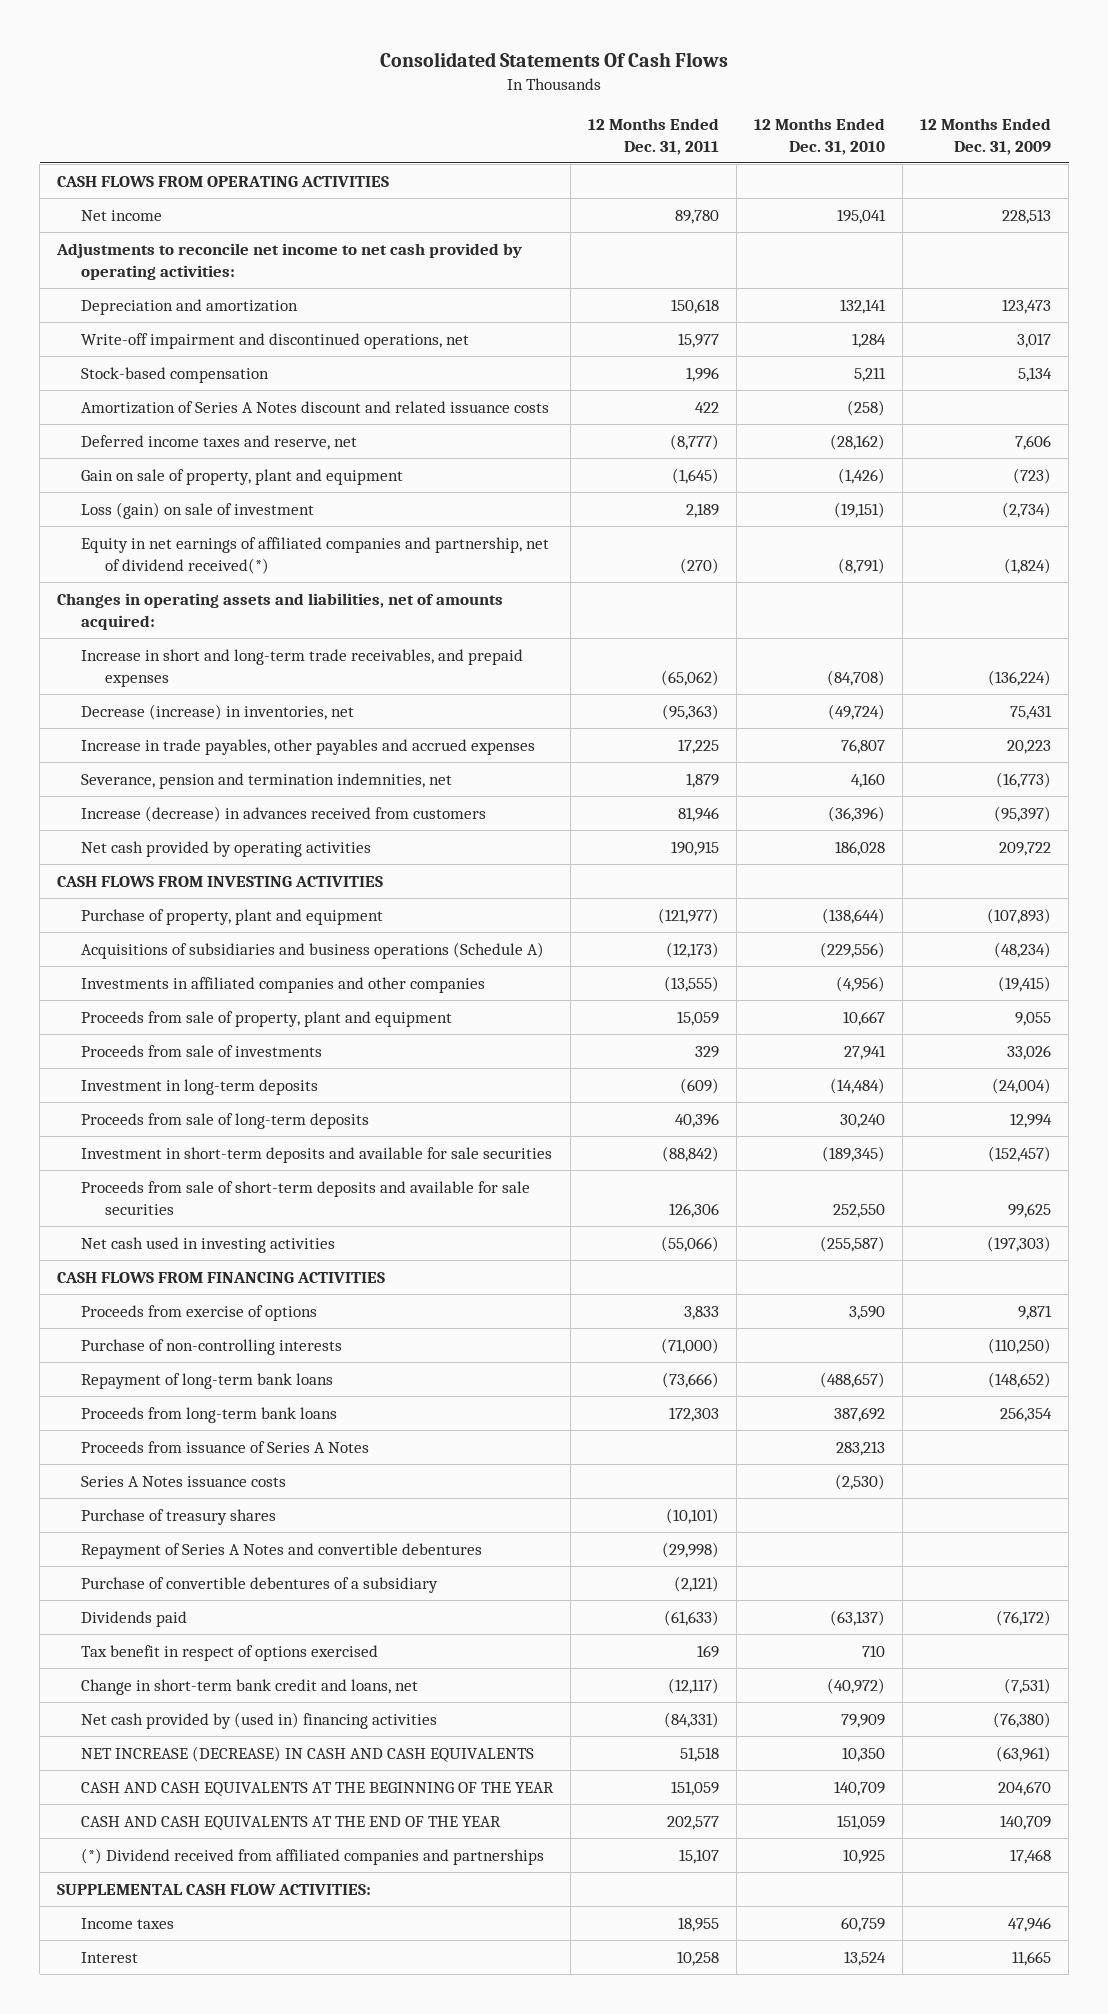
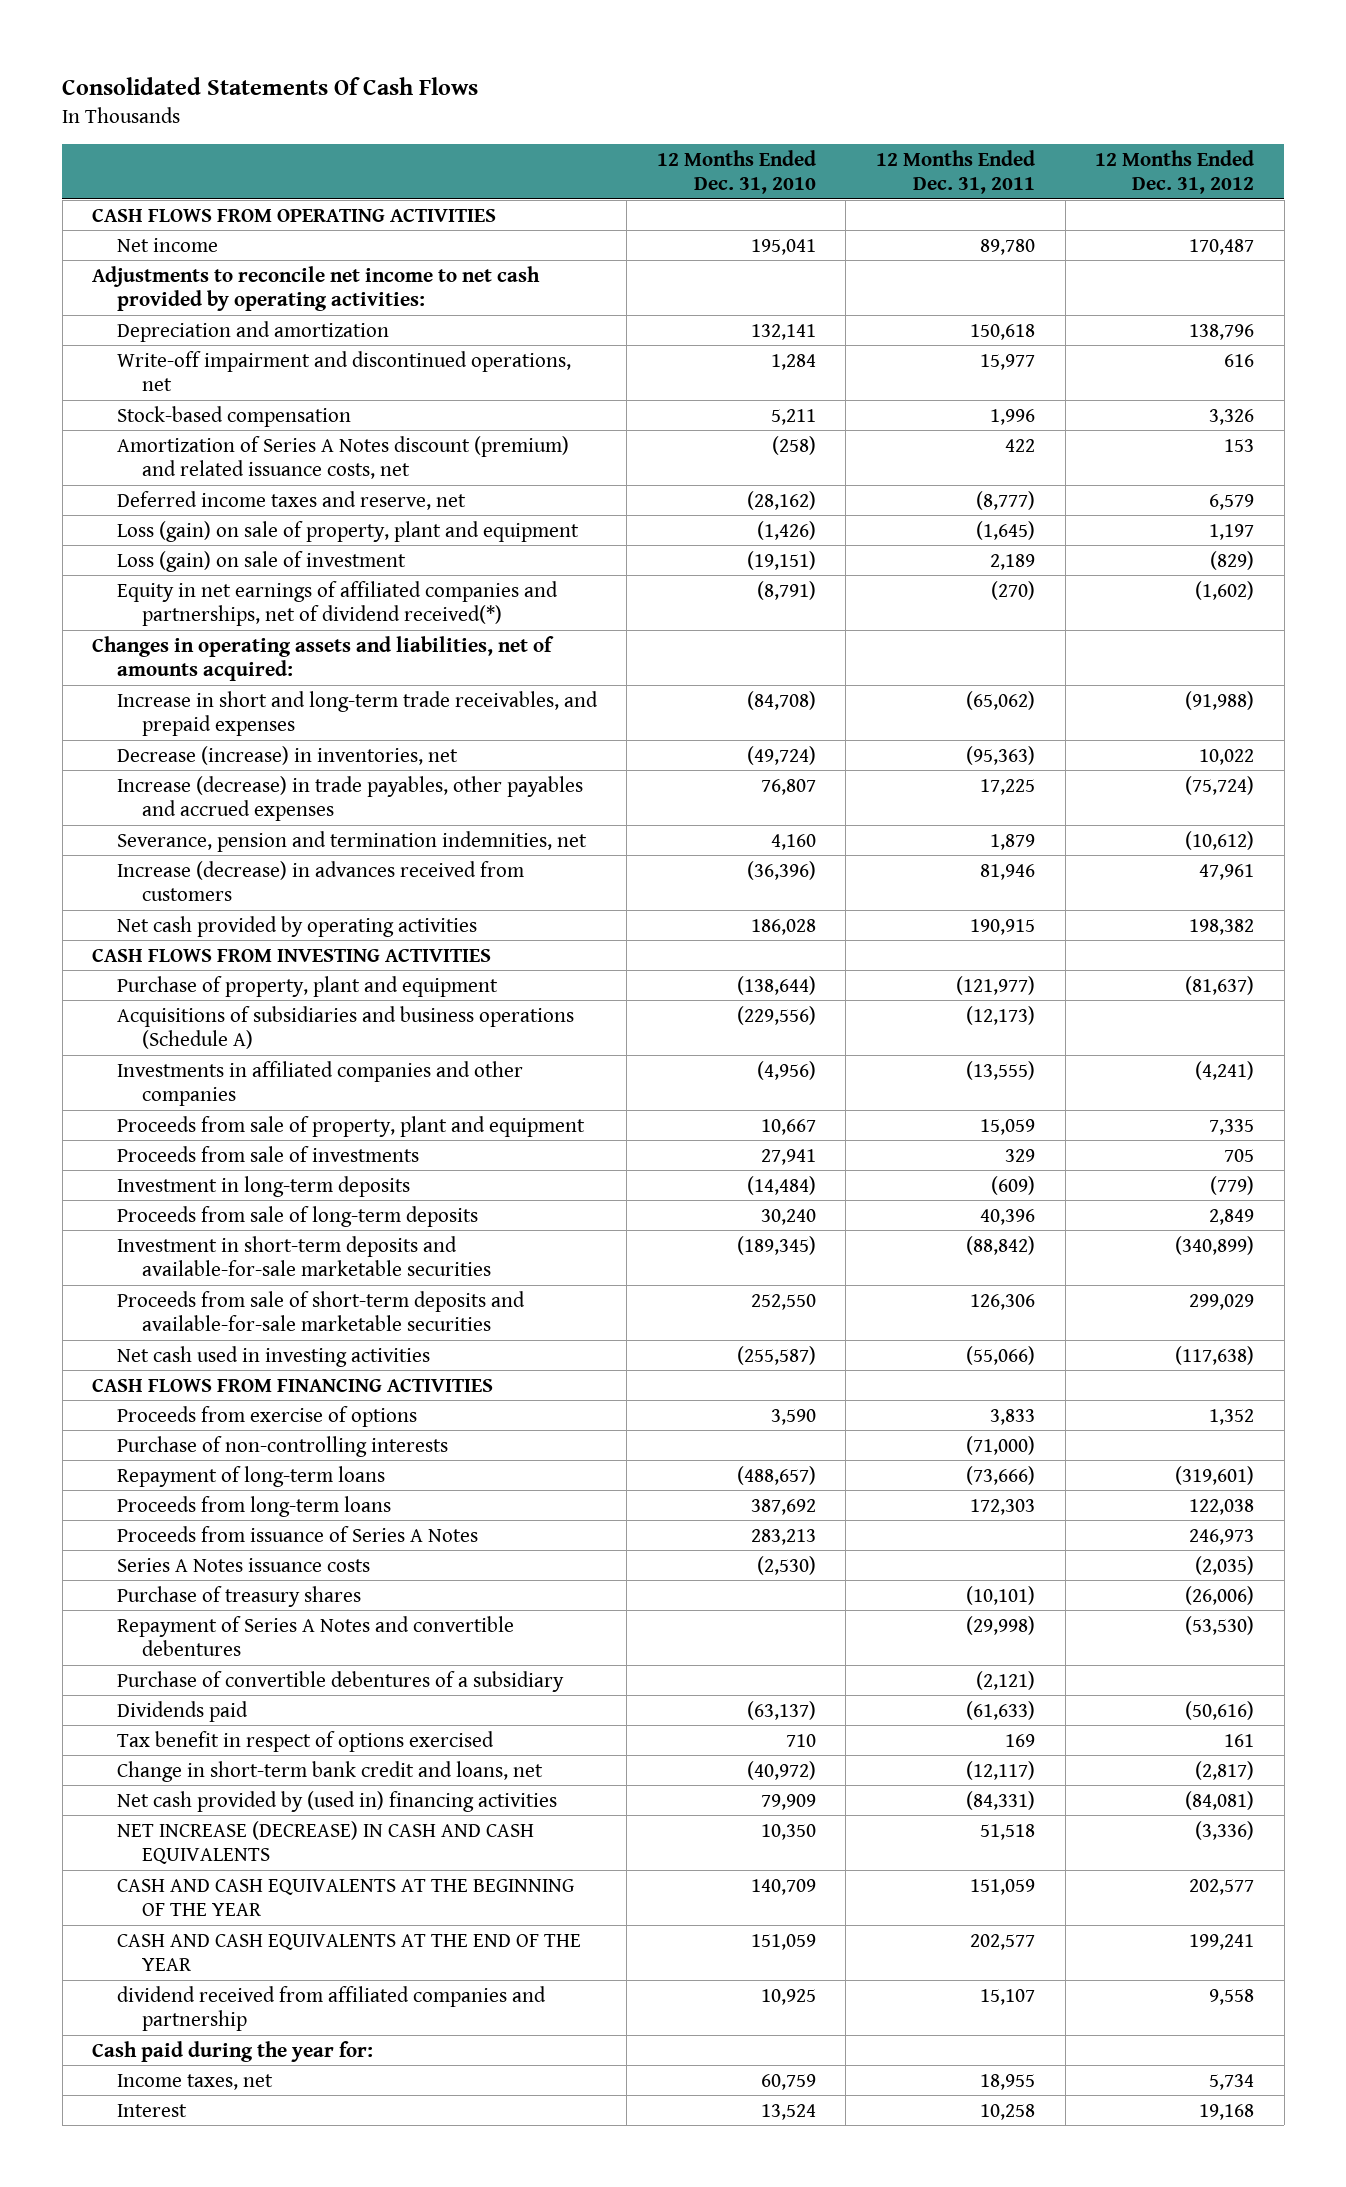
[920,117,1052,155] 12 Months Ended Dec. 31, 2009 -> none
none -> [1095,149,1255,195] 12 Months Ended Dec. 31, 2012
[81,400,550,414] Amortization of Series A Notes discount and related issuance costs -> [116,435,569,480] Amortization of Series A Notes discount (premium) and related issuance costs, net
[81,468,404,485] Gain on sale of property, plant and equipment -> [116,520,579,542] Loss (gain) on sale of property, plant and equipment
[81,536,550,574] Equity in net earnings of affiliated companies and partnership, net of dividend received(*) -> [116,580,558,627] Equity in net earnings of affiliated companies and partnerships, net of dividend received(*)
[81,738,536,755] Increase in trade payables, other payables and accrued expenses -> [116,775,583,822] Increase (decrease) in trade payables, other payables and accrued expenses
[81,1146,553,1163] Investment in short-term deposits and available for sale securities -> [116,1235,491,1277] Investment in short-term deposits and available-for-sale marketable securities
[81,1180,531,1215] Proceeds from sale of short-term deposits and available for sale securities -> [116,1290,525,1332] Proceeds from sale of short-term deposits and available-for-sale marketable securities
[81,1372,334,1389] Repayment of long-term bank loans -> [116,1465,385,1487] Repayment of long-term loans
[81,1406,338,1423] Proceeds from long-term bank loans -> [116,1495,391,1517] Proceeds from long-term loans
[57,1883,372,1895] SUPPLEMENTAL CASH FLOW ACTIVITIES: -> none
[81,1847,545,1865] (*) Dividend received from affiliated companies and partnerships -> [116,1985,546,2032] dividend received from affiliated companies and partnership
none -> [92,2040,374,2062] Cash paid during the year for:
[81,1917,175,1929] Income taxes -> [116,2073,273,2090] Income taxes, net

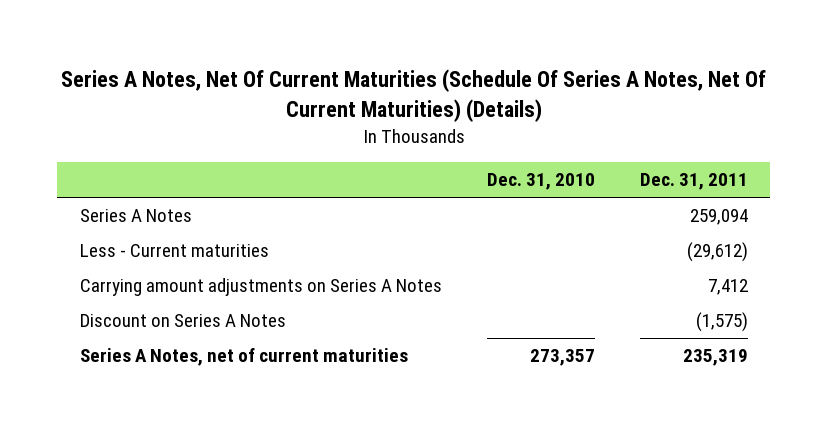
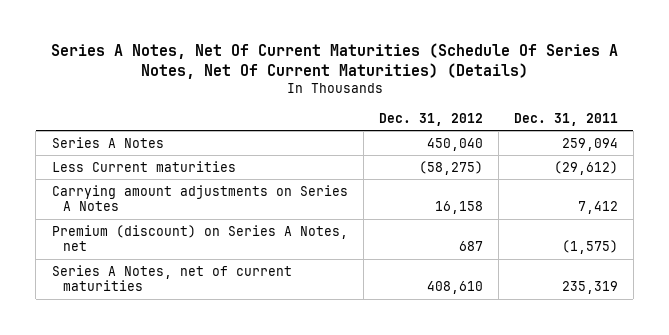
[486,173,595,191] Dec. 31, 2010 -> none
none -> [378,112,483,126] Dec. 31, 2012
[79,244,269,258] Less - Current maturities -> [51,160,236,172] Less Current maturities
[79,314,286,328] Discount on Series A Notes -> [51,224,348,252] Premium (discount) on Series A Notes, net

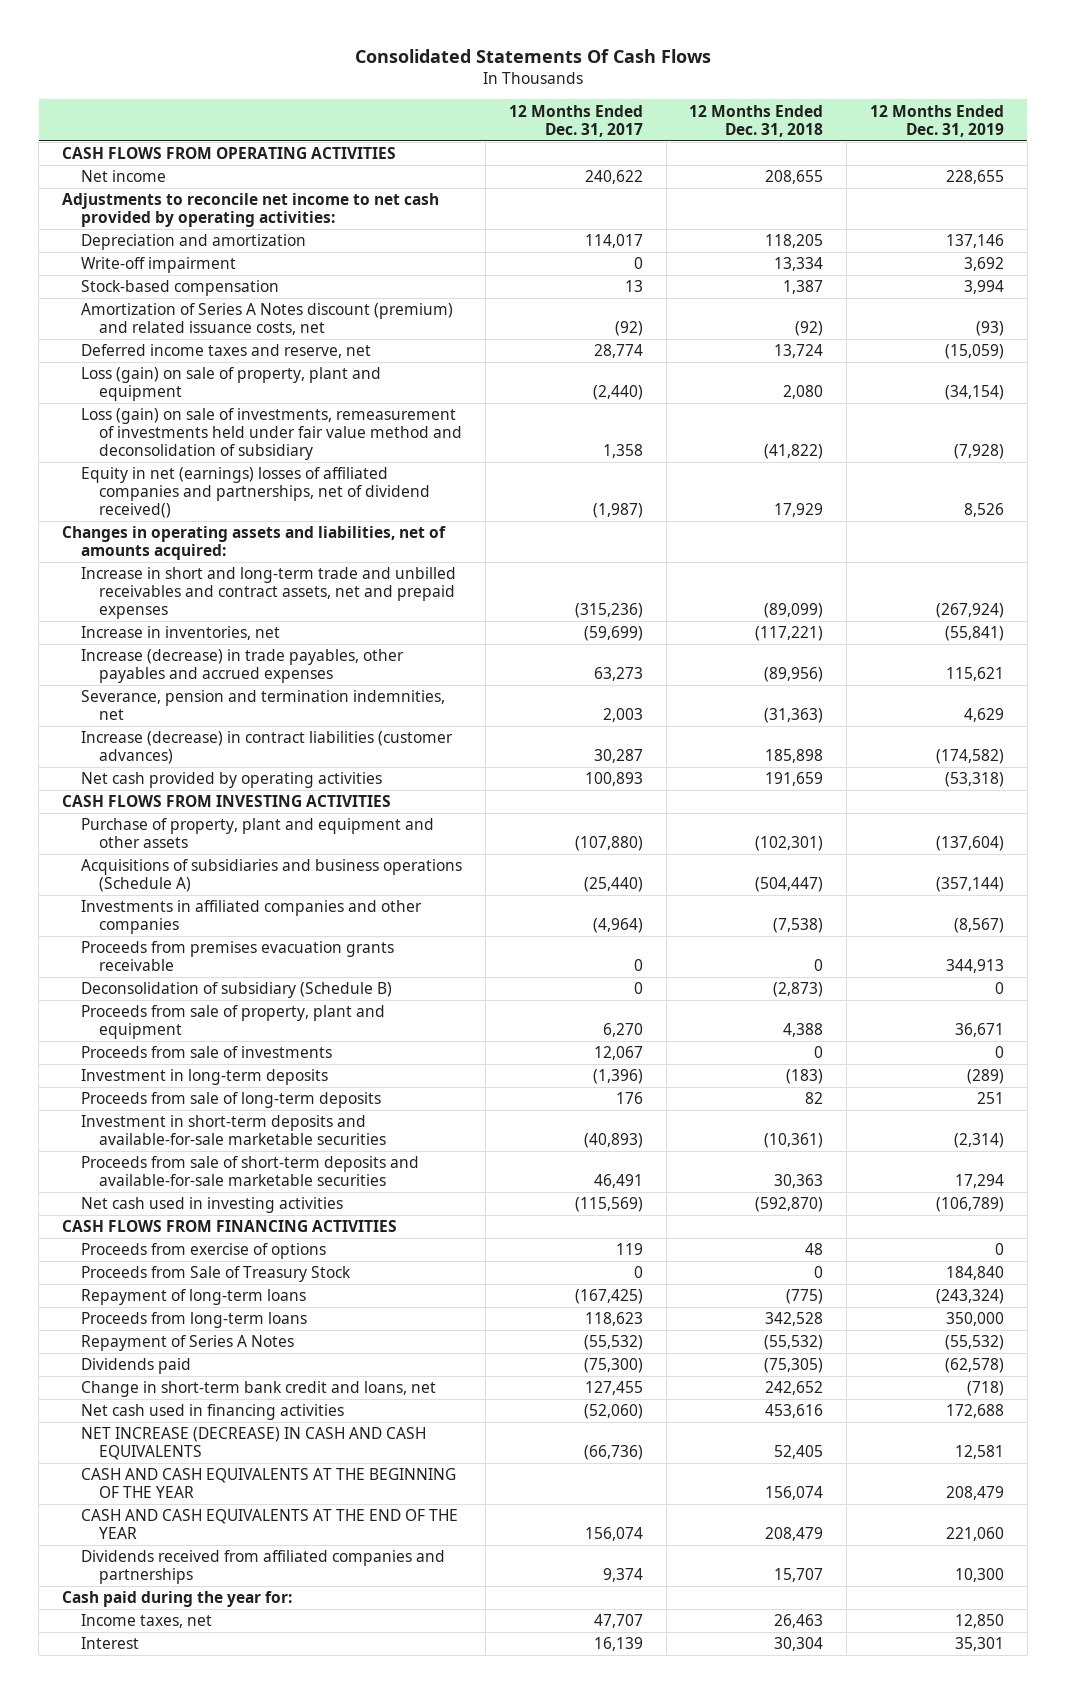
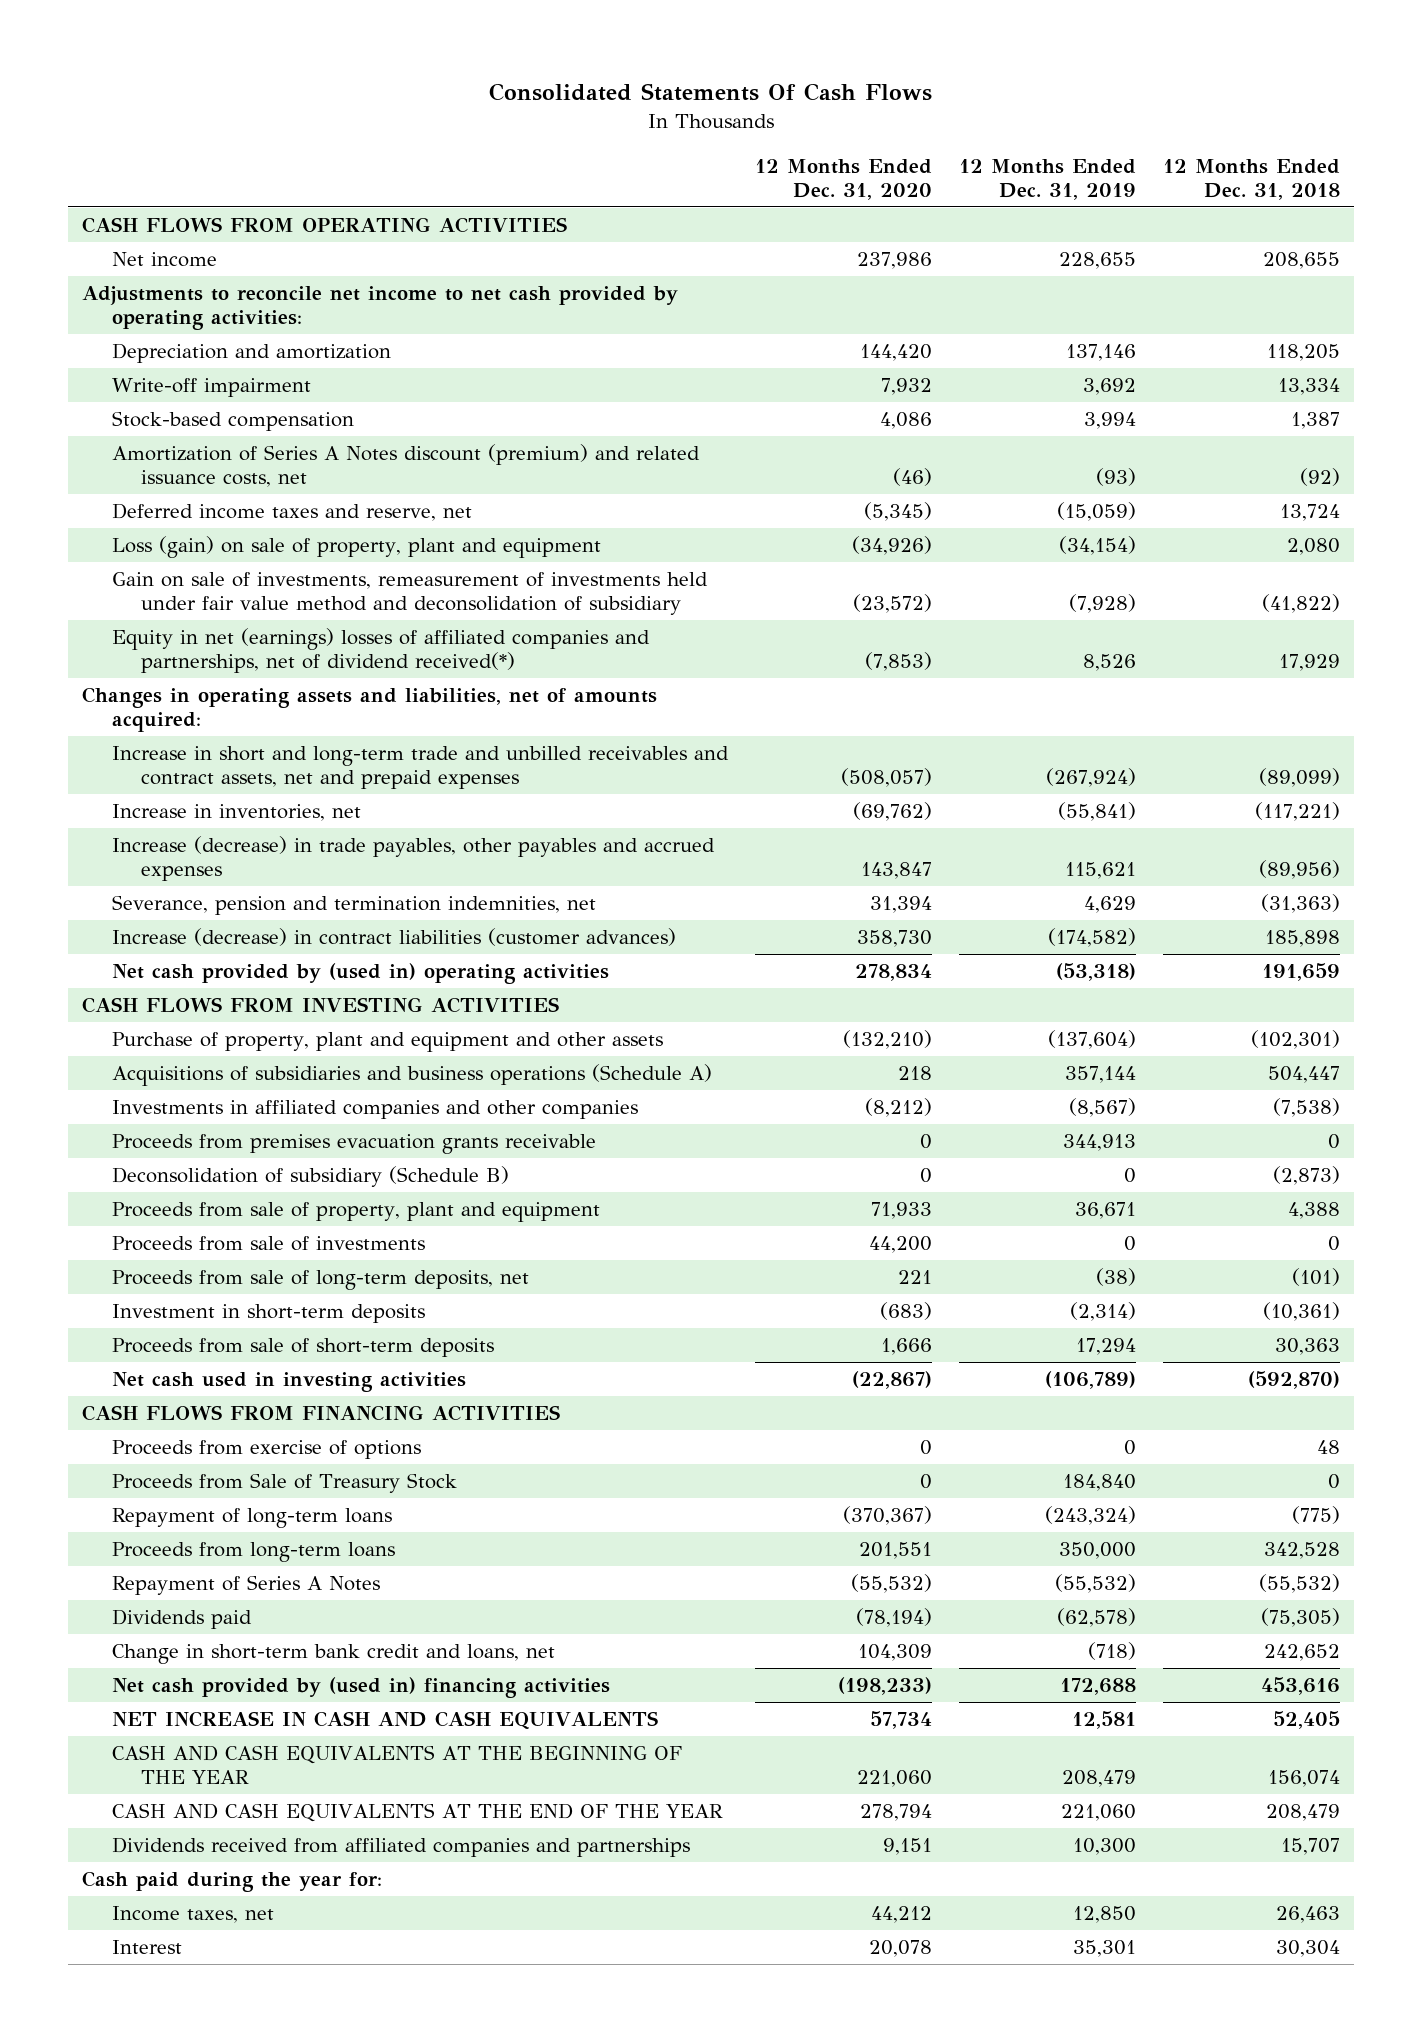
[508,104,643,137] 12 Months Ended Dec. 31, 2017 -> none
none -> [754,158,932,200] 12 Months Ended Dec. 31, 2020
[80,408,463,461] Loss (gain) on sale of investments, remeasurement of investments held under fair value method and deconsolidation of subsidiary -> [111,572,708,616] Gain on sale of investments, remeasurement of investments held under fair value method and deconsolidation of subsidiary
[80,467,431,519] Equity in net (earnings) losses of affiliated companies and partnerships, net of dividend received() -> [111,628,650,674] Equity in net (earnings) losses of affiliated companies and partnerships, net of dividend received(*)
[80,772,382,789] Net cash provided by operating activities -> [111,963,609,985] Net cash provided by (used in) operating activities
[755,877,824,893] (504,447) -> [1268,1066,1341,1084] 504,447
[935,877,1004,893] (357,144) -> [1065,1066,1137,1084] 357,144
[80,1069,328,1086] Investment in long-term deposits -> none
[80,1092,381,1109] Proceeds from sale of long-term deposits -> [111,1270,529,1291] Proceeds from sale of long-term deposits, net
[805,1092,824,1105] 82 -> [1292,1268,1341,1287] (101)
[976,1092,1004,1105] 251 -> [1096,1268,1137,1287] (38)
[80,1115,387,1146] Investment in short-term deposits and available-for-sale marketable securities -> [111,1304,425,1324] Investment in short-term deposits
[80,1156,419,1187] Proceeds from sale of short-term deposits and available-for-sale marketable securities -> [111,1338,494,1358] Proceeds from sale of short-term deposits
[80,1404,344,1421] Net cash used in financing activities -> [111,1677,610,1699] Net cash provided by (used in) financing activities
[80,1427,426,1461] NET INCREASE (DECREASE) IN CASH AND CASH EQUIVALENTS -> [111,1711,658,1731] NET INCREASE IN CASH AND CASH EQUIVALENTS

